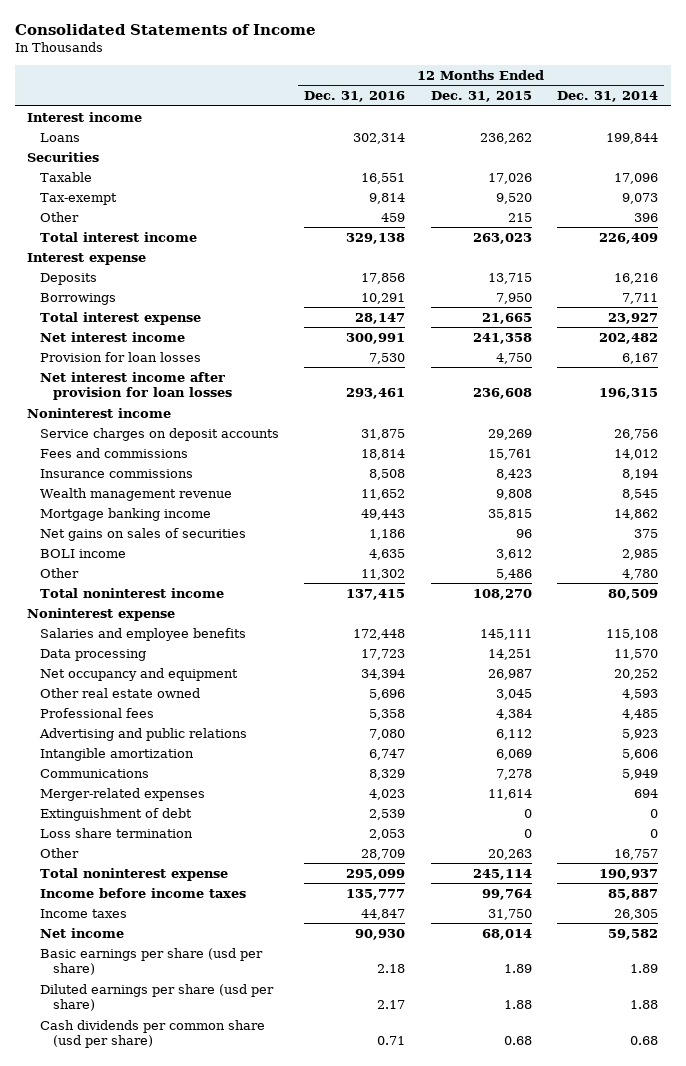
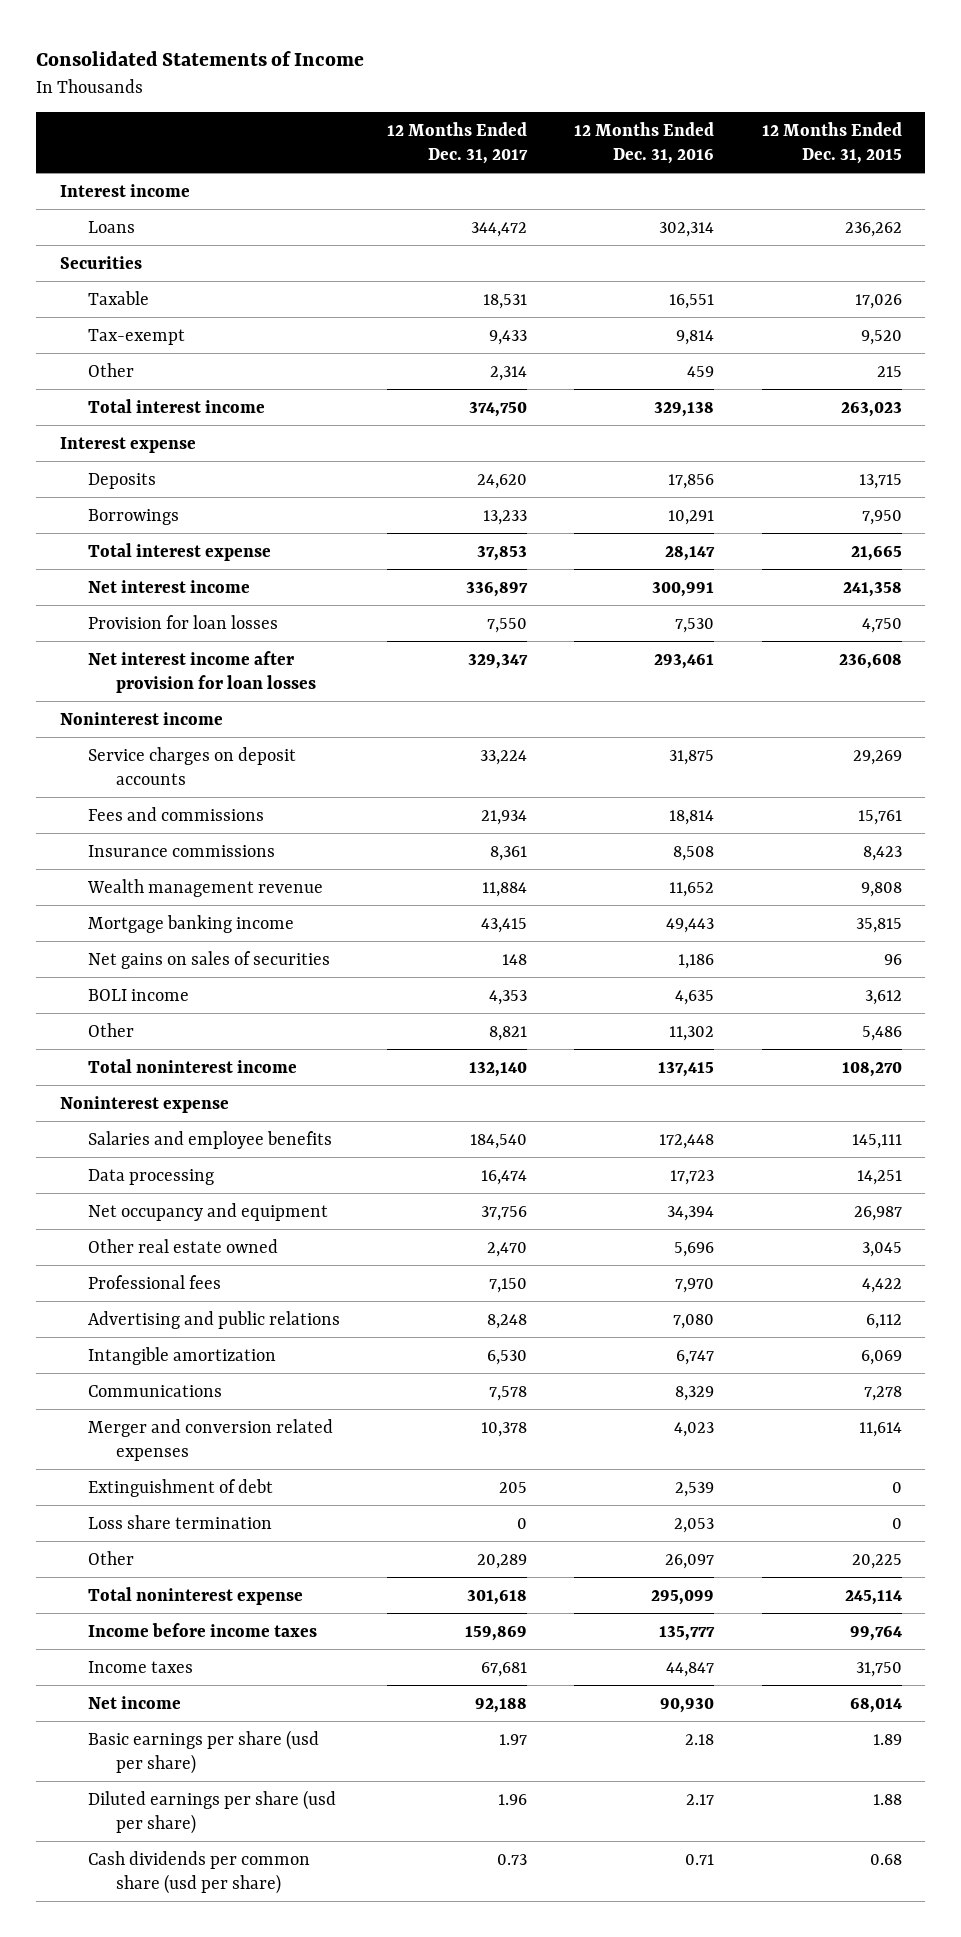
[557,91,659,103] Dec. 31, 2014 -> none
none -> [386,121,528,164] 12 Months Ended Dec. 31, 2017
[369,708,406,720] 5,358 -> [675,1277,715,1293] 7,970
[495,708,532,720] 4,384 -> [861,1277,902,1293] 4,422
[40,787,206,801] Merger-related expenses -> [87,1418,333,1461] Merger and conversion related expenses
[361,848,406,860] 28,709 -> [665,1553,715,1569] 26,097
[487,848,532,860] 20,263 -> [851,1553,902,1569] 20,225

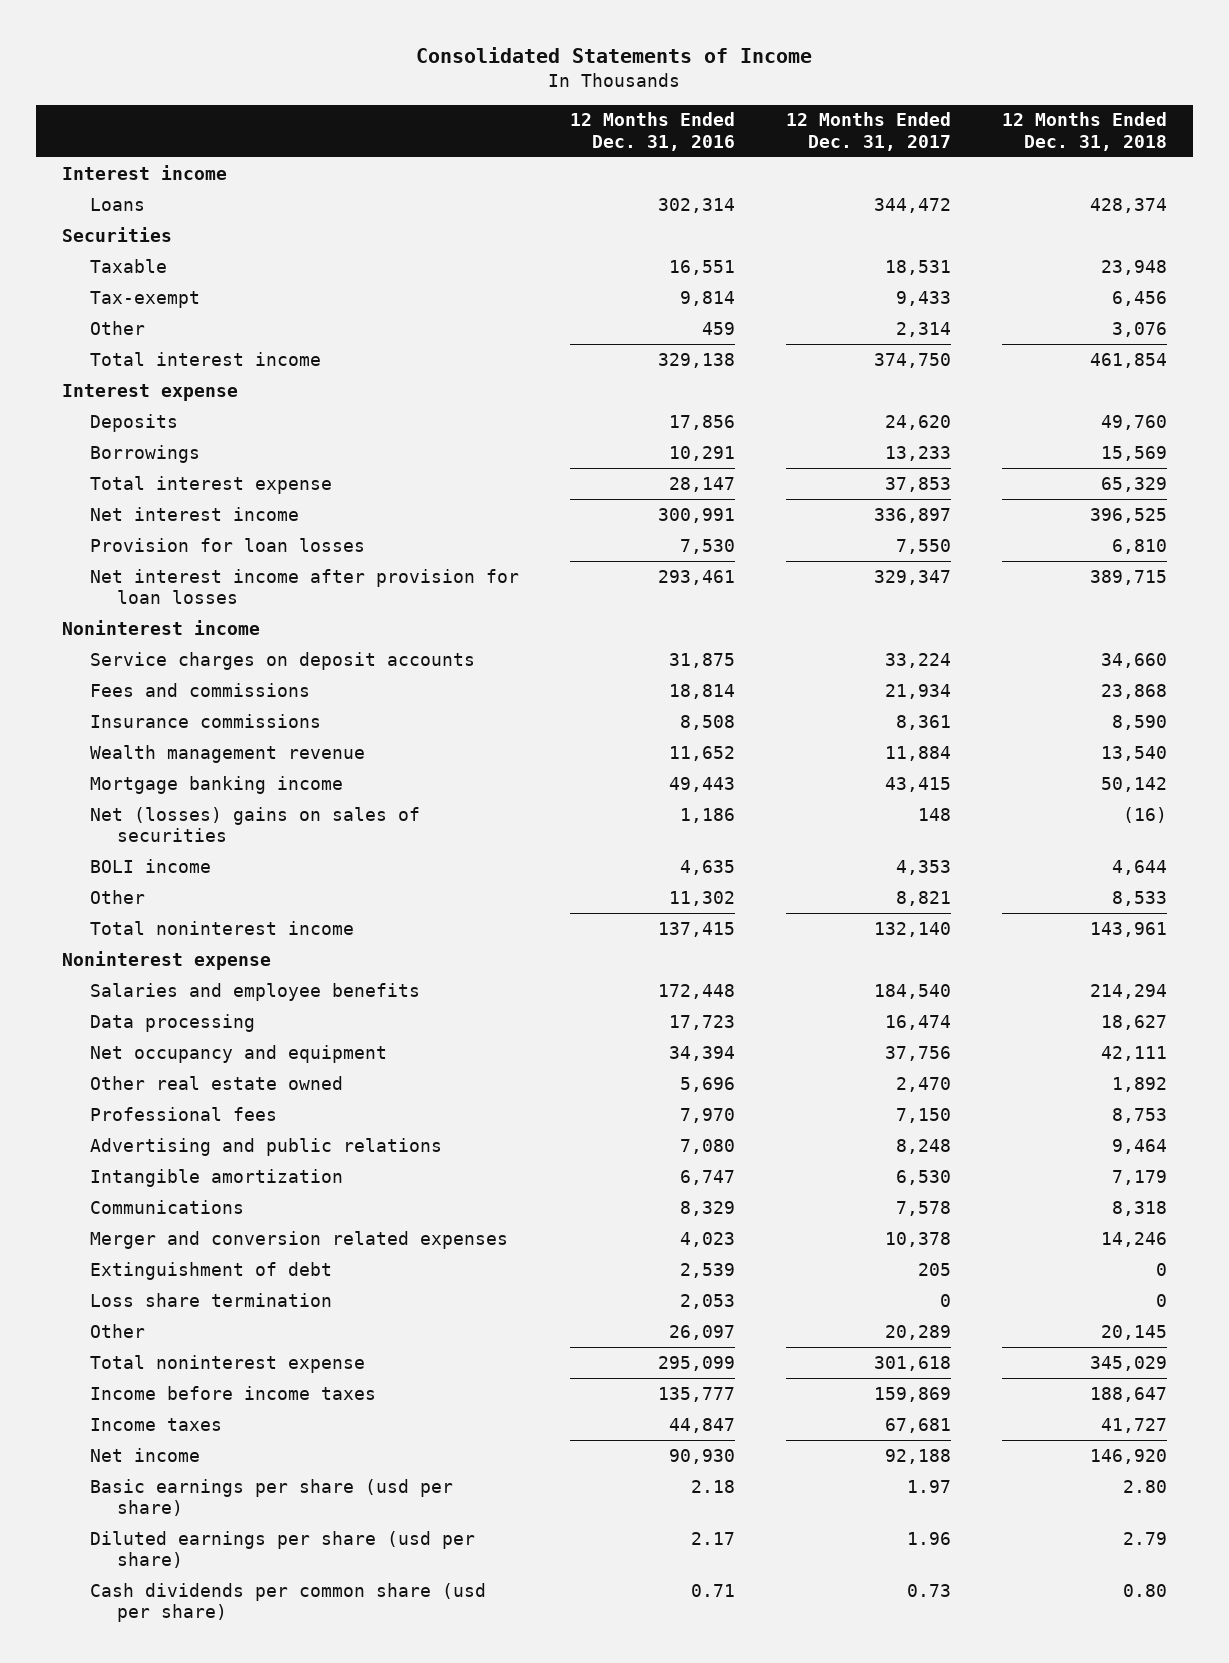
[761,121,902,164] 12 Months Ended Dec. 31, 2015 -> none
none -> [1002,112,1168,151] 12 Months Ended Dec. 31, 2018
[87,950,330,969] Net gains on sales of securities -> [89,806,420,843] Net (losses) gains on sales of securities

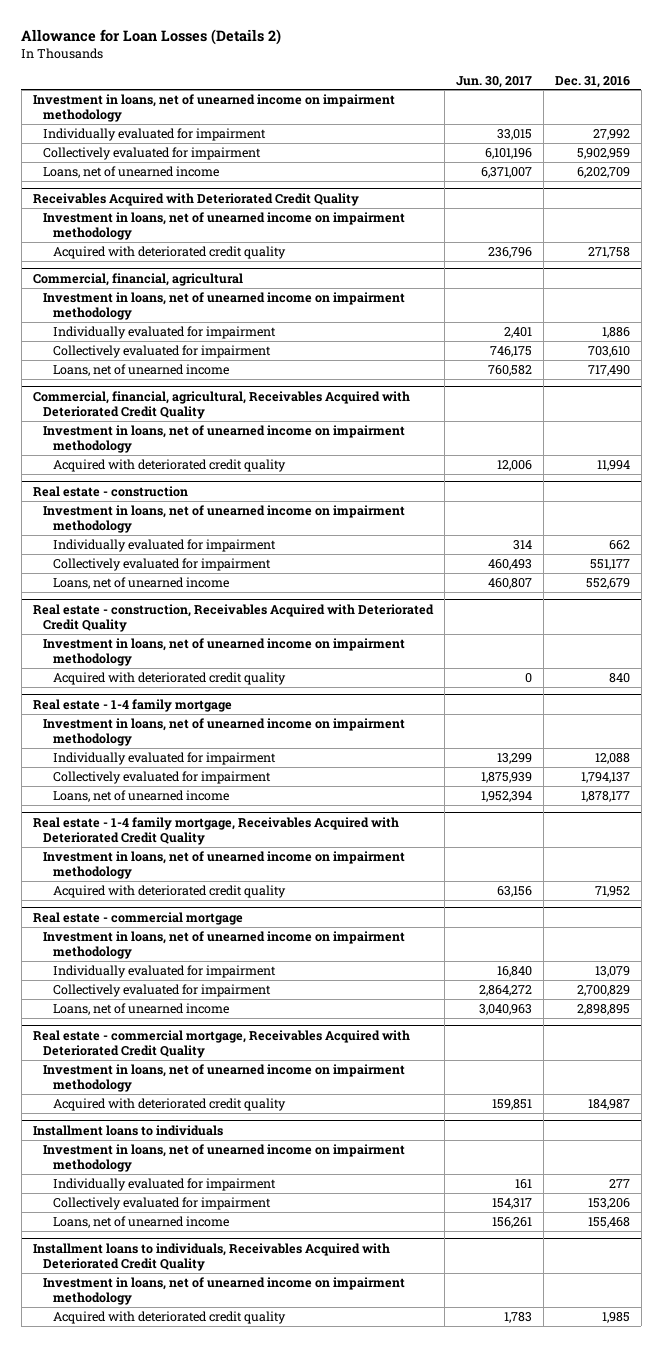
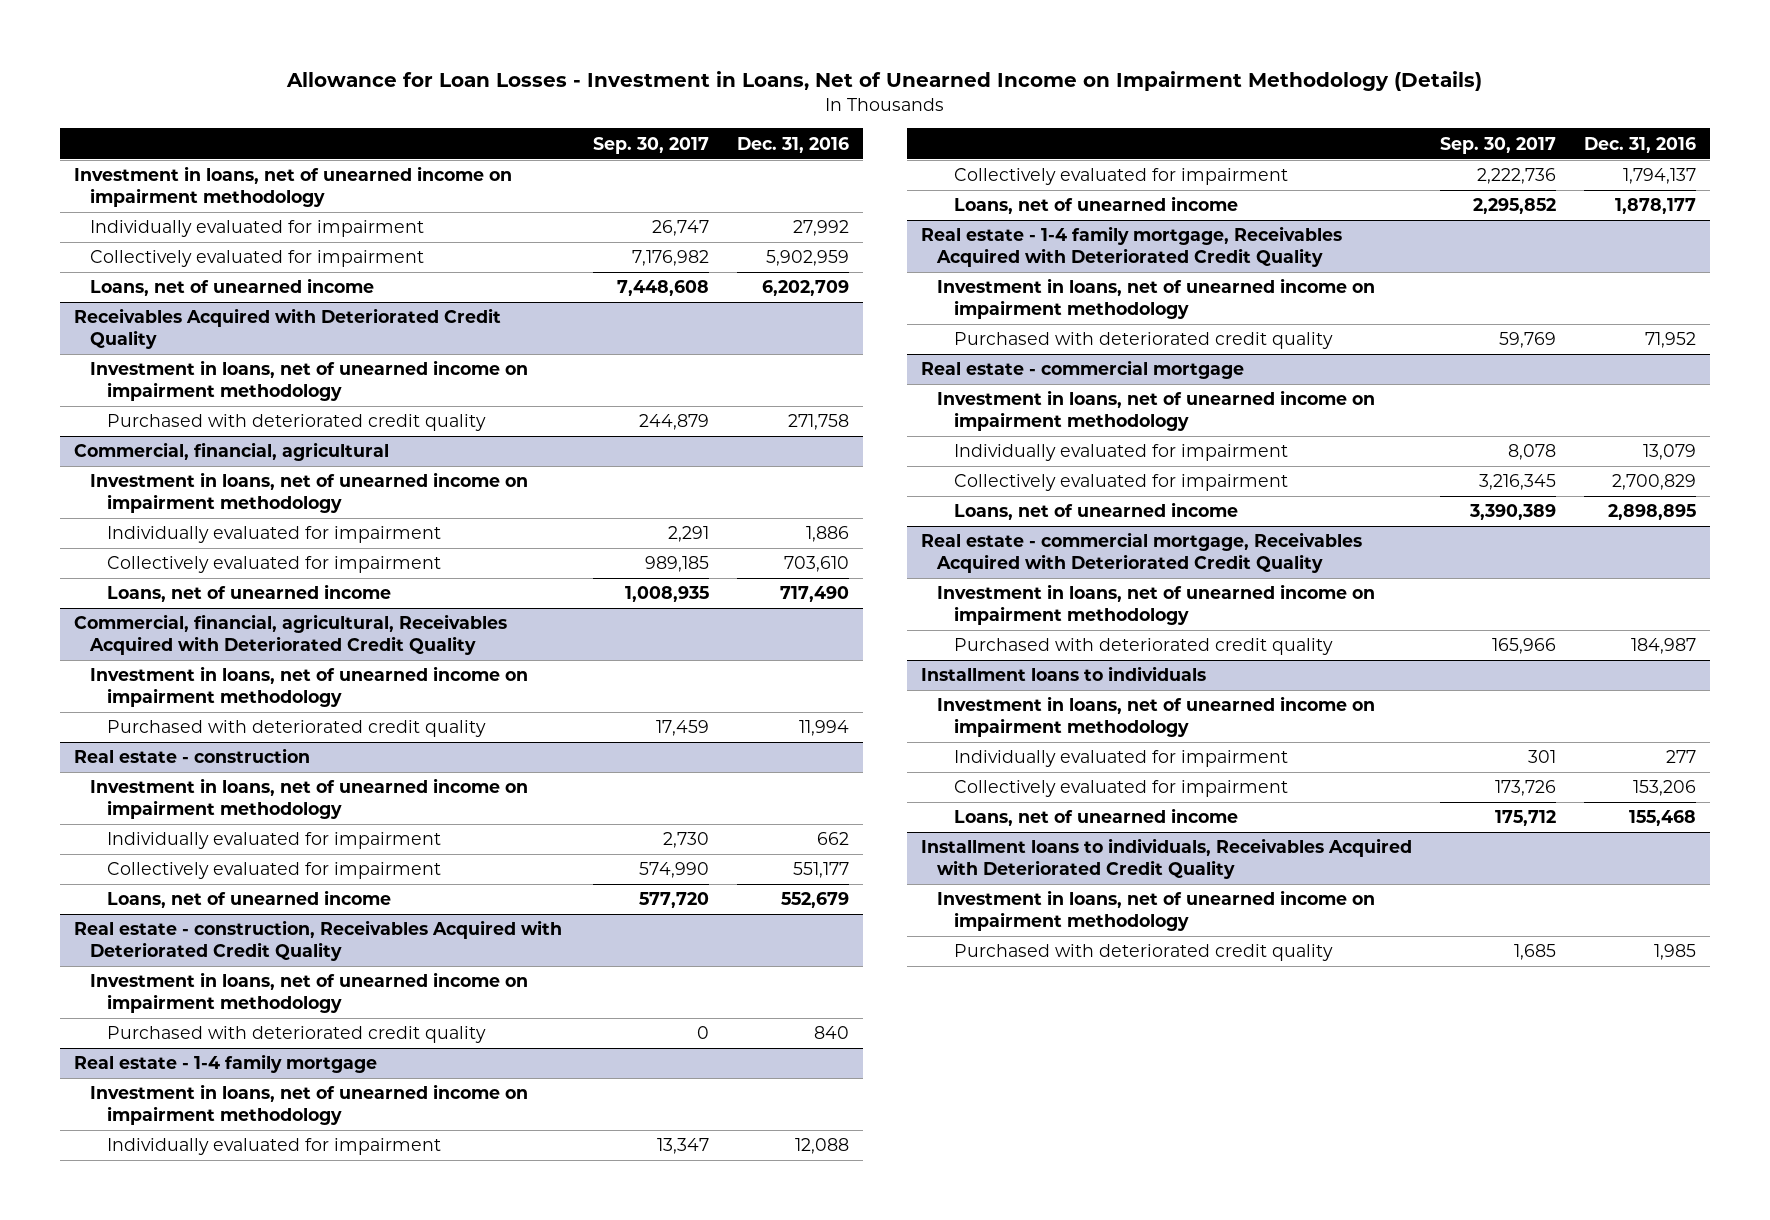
[21,28,282,45] Allowance for Loan Losses (Details 2) -> [286,71,1483,92] Allowance for Loan Losses - Investment in Loans, Net of Unearned Income on Impairment Methodology (Details)
[455,75,532,88] Jun. 30, 2017 -> none
none -> [593,136,710,154] Sep. 30, 2017
[53,246,287,260] Acquired with deteriorated credit quality -> [106,414,486,432] Purchased with deteriorated credit quality
[53,459,287,473] Acquired with deteriorated credit quality -> [106,720,486,738] Purchased with deteriorated credit quality
[53,672,287,686] Acquired with deteriorated credit quality -> [106,1026,486,1044] Purchased with deteriorated credit quality
[53,885,287,899] Acquired with deteriorated credit quality -> [953,332,1333,350] Purchased with deteriorated credit quality
[53,1098,287,1112] Acquired with deteriorated credit quality -> [953,638,1333,656] Purchased with deteriorated credit quality
[53,1311,287,1325] Acquired with deteriorated credit quality -> [953,944,1333,962] Purchased with deteriorated credit quality

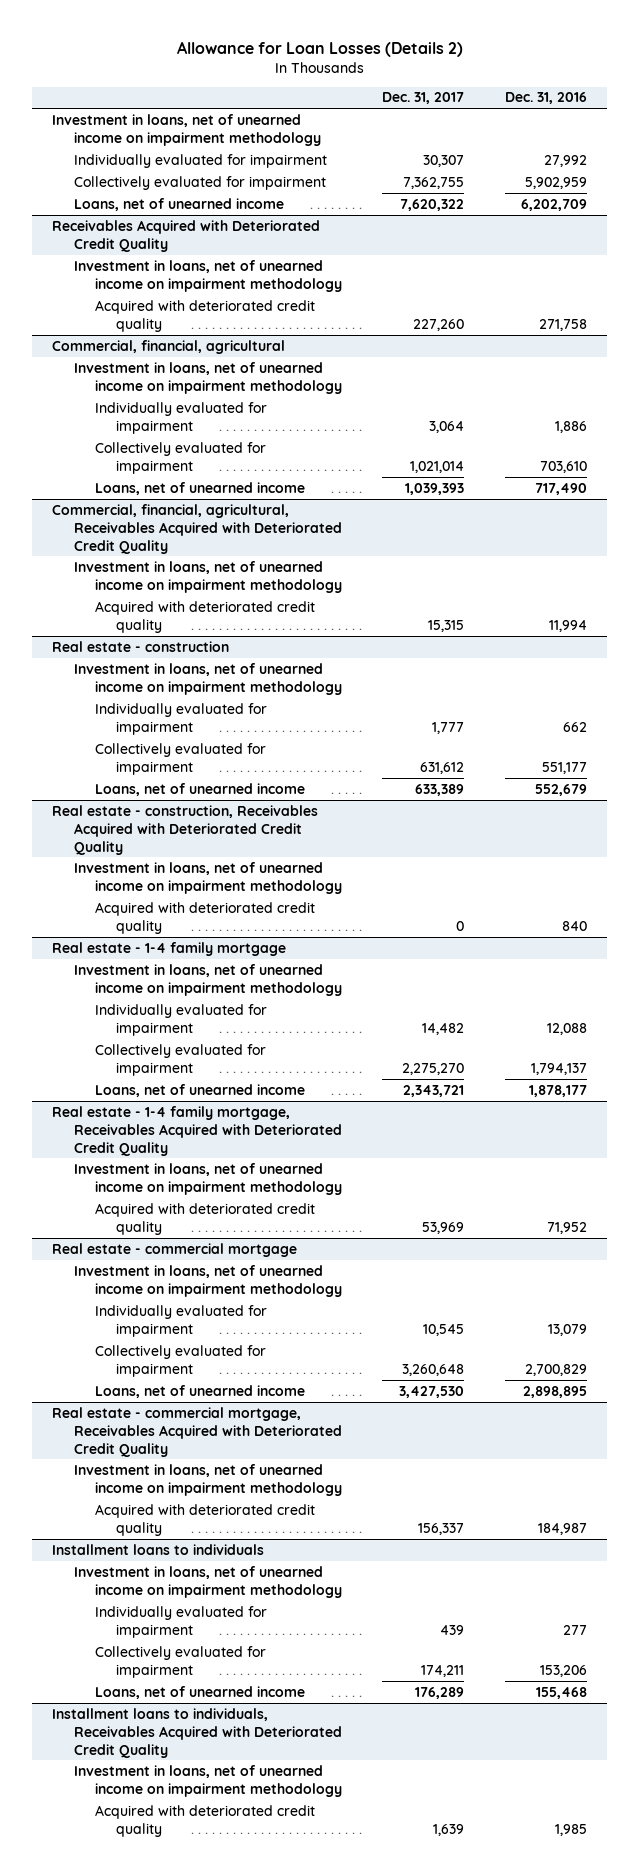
[286,71,1483,92] Allowance for Loan Losses - Investment in Loans, Net of Unearned Income on Impairment Methodology (Details) -> [176,40,463,57] Allowance for Loan Losses (Details 2)
[593,136,710,154] Sep. 30, 2017 -> none
none -> [382,92,465,105] Dec. 31, 2017
[106,414,486,432] Purchased with deteriorated credit quality -> [94,299,315,332] Acquired with deteriorated credit quality
[106,720,486,738] Purchased with deteriorated credit quality -> [94,600,315,633] Acquired with deteriorated credit quality
[106,1026,486,1044] Purchased with deteriorated credit quality -> [94,901,315,934] Acquired with deteriorated credit quality
[953,332,1333,350] Purchased with deteriorated credit quality -> [94,1202,315,1235] Acquired with deteriorated credit quality
[953,638,1333,656] Purchased with deteriorated credit quality -> [94,1503,315,1536] Acquired with deteriorated credit quality
[953,944,1333,962] Purchased with deteriorated credit quality -> [94,1804,315,1837] Acquired with deteriorated credit quality

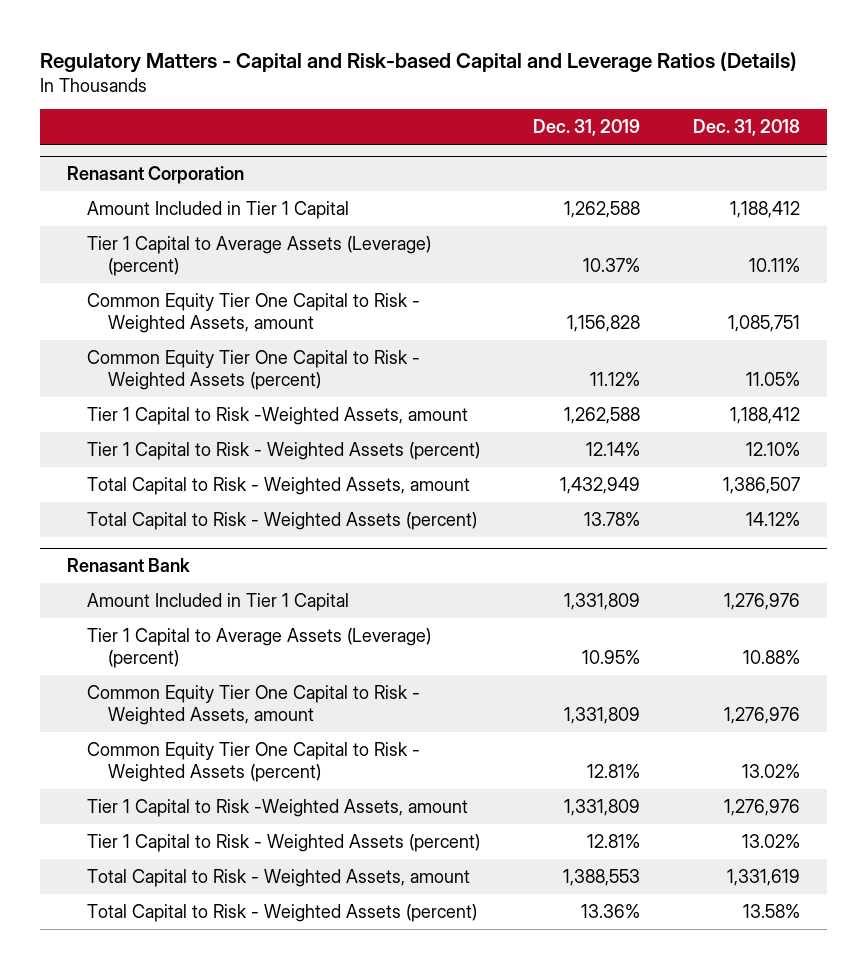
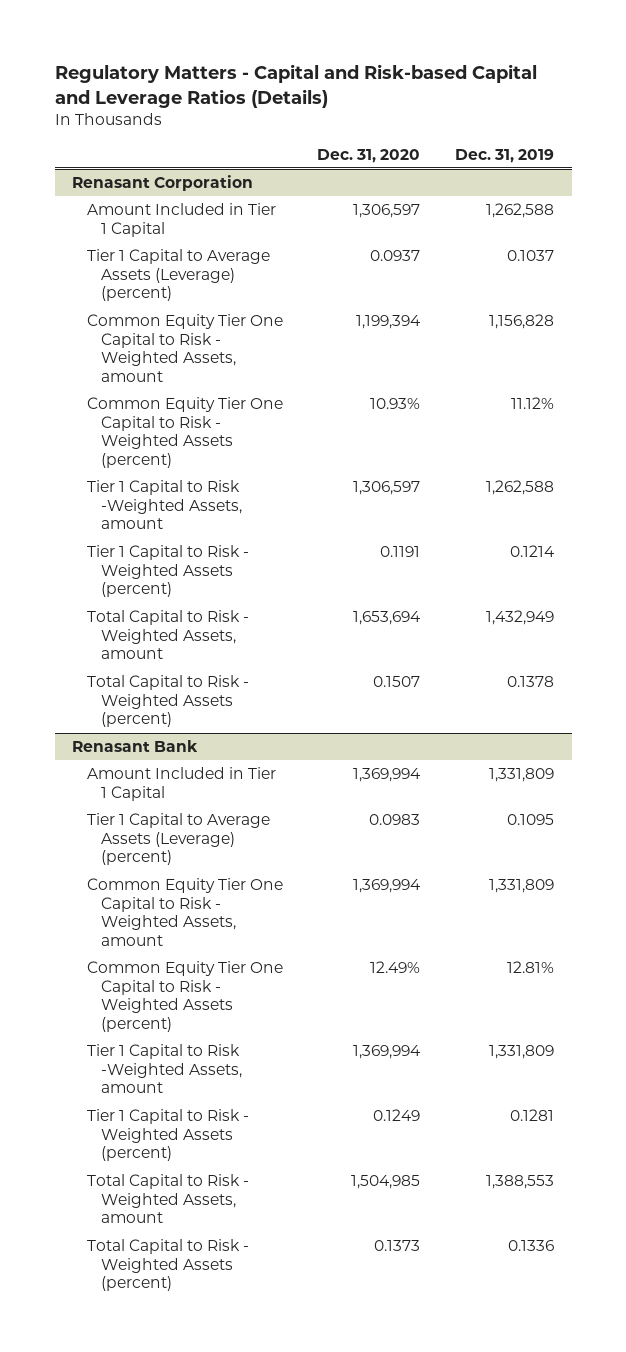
[693,119,801,137] Dec. 31, 2018 -> none
none -> [317,148,421,163] Dec. 31, 2020
[583,258,641,273] 10.37% -> [507,250,555,262] 0.1037
[586,441,641,456] 12.14% -> [510,545,556,558] 0.1214
[584,511,641,526] 13.78% -> [507,676,555,688] 0.1378
[582,650,641,665] 10.95% -> [507,814,555,826] 0.1095
[587,833,641,848] 12.81% -> [510,1109,555,1122] 0.1281
[581,903,641,918] 13.36% -> [508,1240,555,1252] 0.1336

